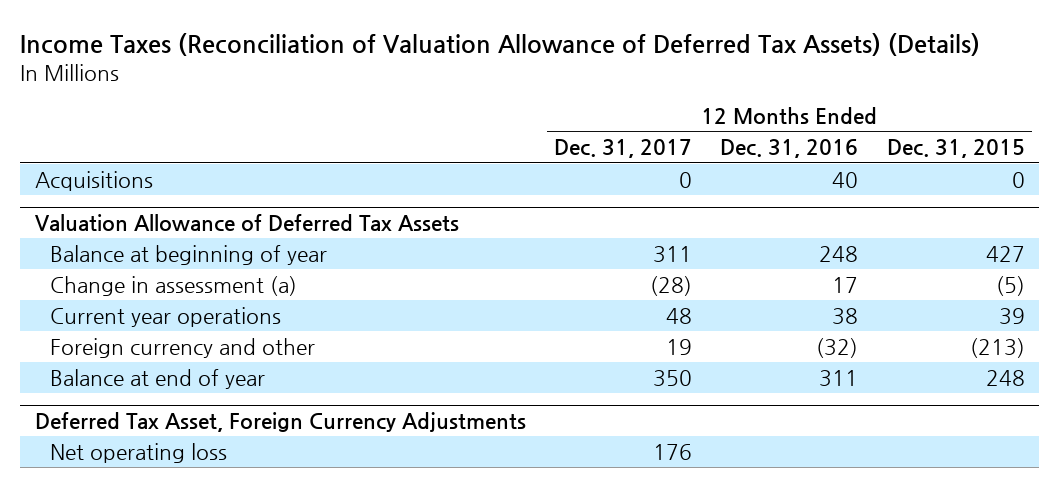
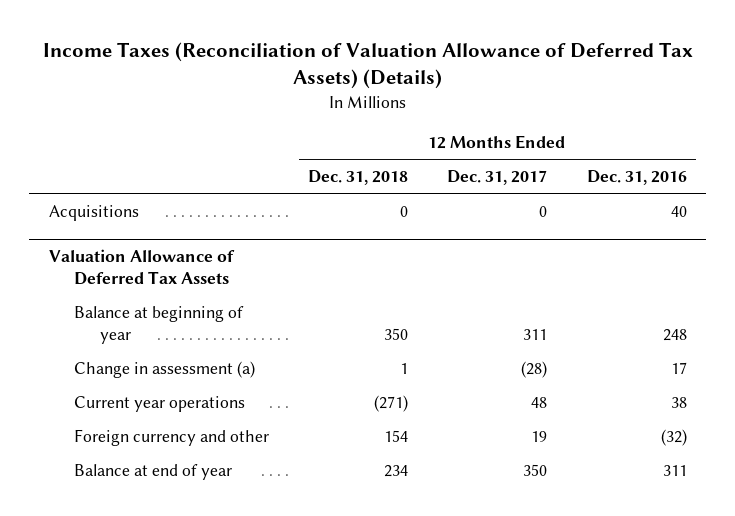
[886,139,1025,159] Dec. 31, 2015 -> none
none -> [308,170,409,186] Dec. 31, 2018
[34,412,526,433] Deferred Tax Asset, Foreign Currency Adjustments -> none
[50,442,228,463] Net operating loss -> none

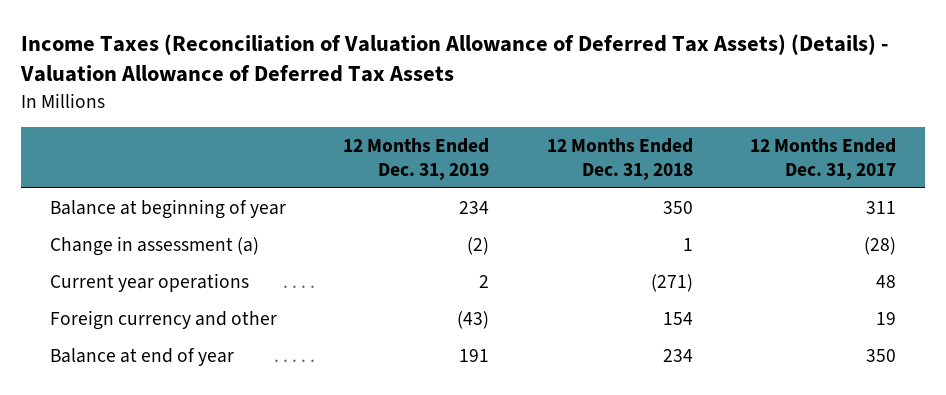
[42,41,693,90] Income Taxes (Reconciliation of Valuation Allowance of Deferred Tax Assets) (Details) -> [20,34,889,83] Income Taxes (Reconciliation of Valuation Allowance of Deferred Tax Assets) (Details) - Valuation Allowance of Deferred Tax Assets
[586,170,687,186] Dec. 31, 2016 -> none
none -> [343,137,490,180] 12 Months Ended Dec. 31, 2019
[48,204,139,221] Acquisitions -> none
[48,248,235,285] Valuation Allowance of Deferred Tax Assets -> none

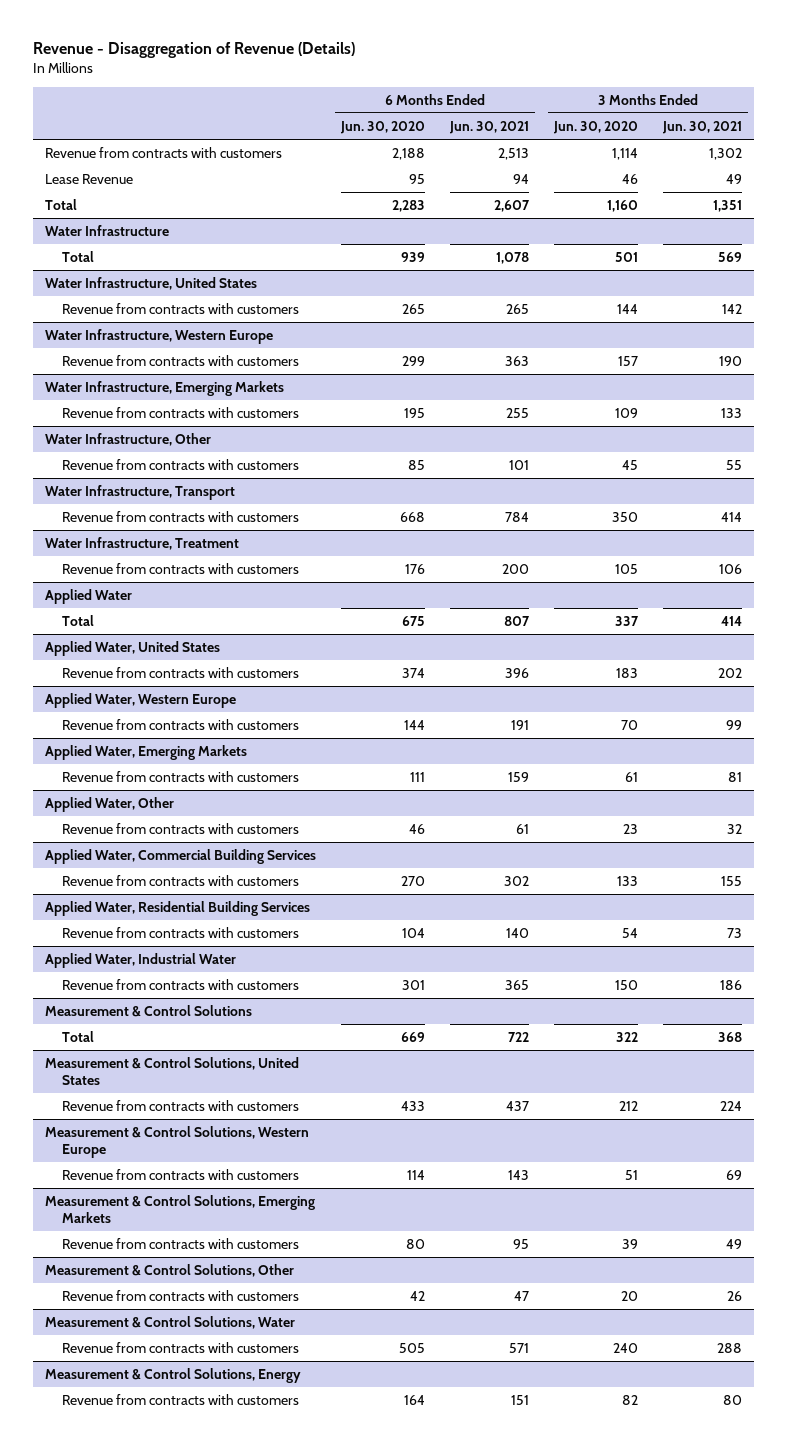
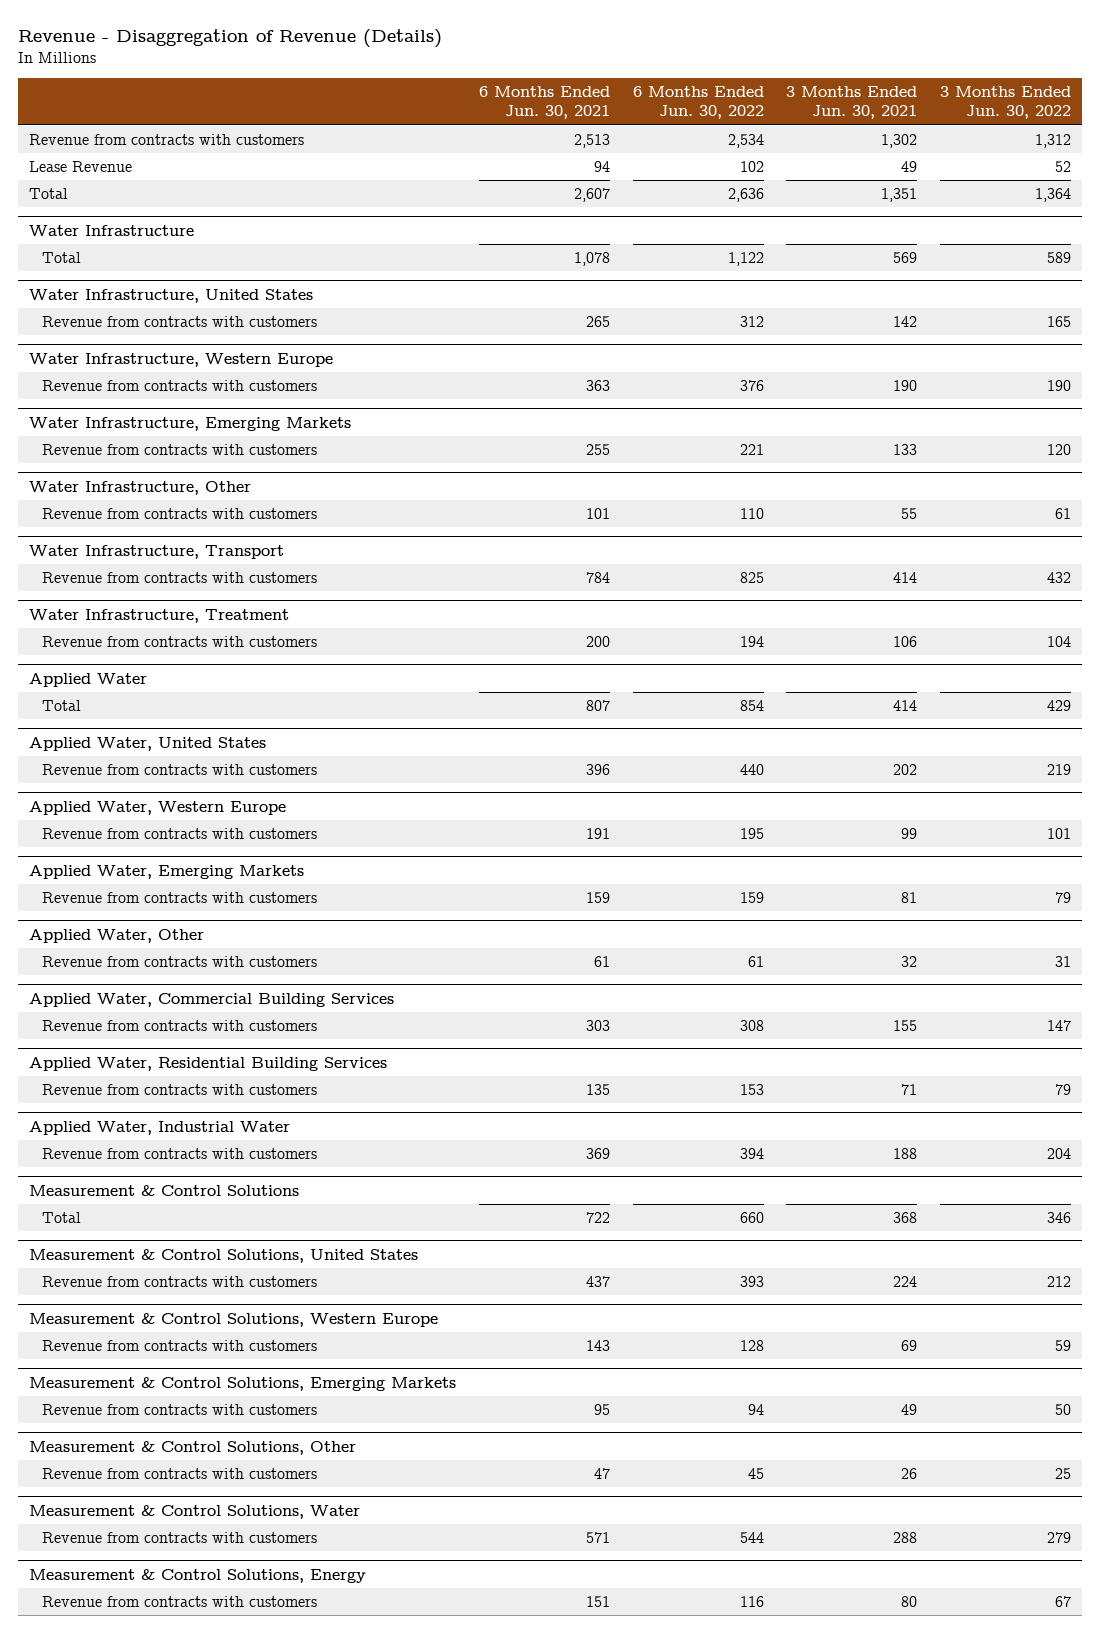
[340,120,426,134] Jun. 30, 2020 -> none
[553,120,639,134] Jun. 30, 2020 -> none
none -> [632,85,764,120] 6 Months Ended Jun. 30, 2022
none -> [940,85,1072,120] 3 Months Ended Jun. 30, 2022
[504,875,530,886] 302 -> [586,1019,611,1031] 303
[506,927,530,938] 140 -> [586,1083,611,1095] 135
[726,927,742,938] 73 -> [901,1083,918,1095] 71
[505,979,530,990] 365 -> [586,1147,611,1159] 369
[719,979,742,990] 186 -> [893,1147,918,1159] 188

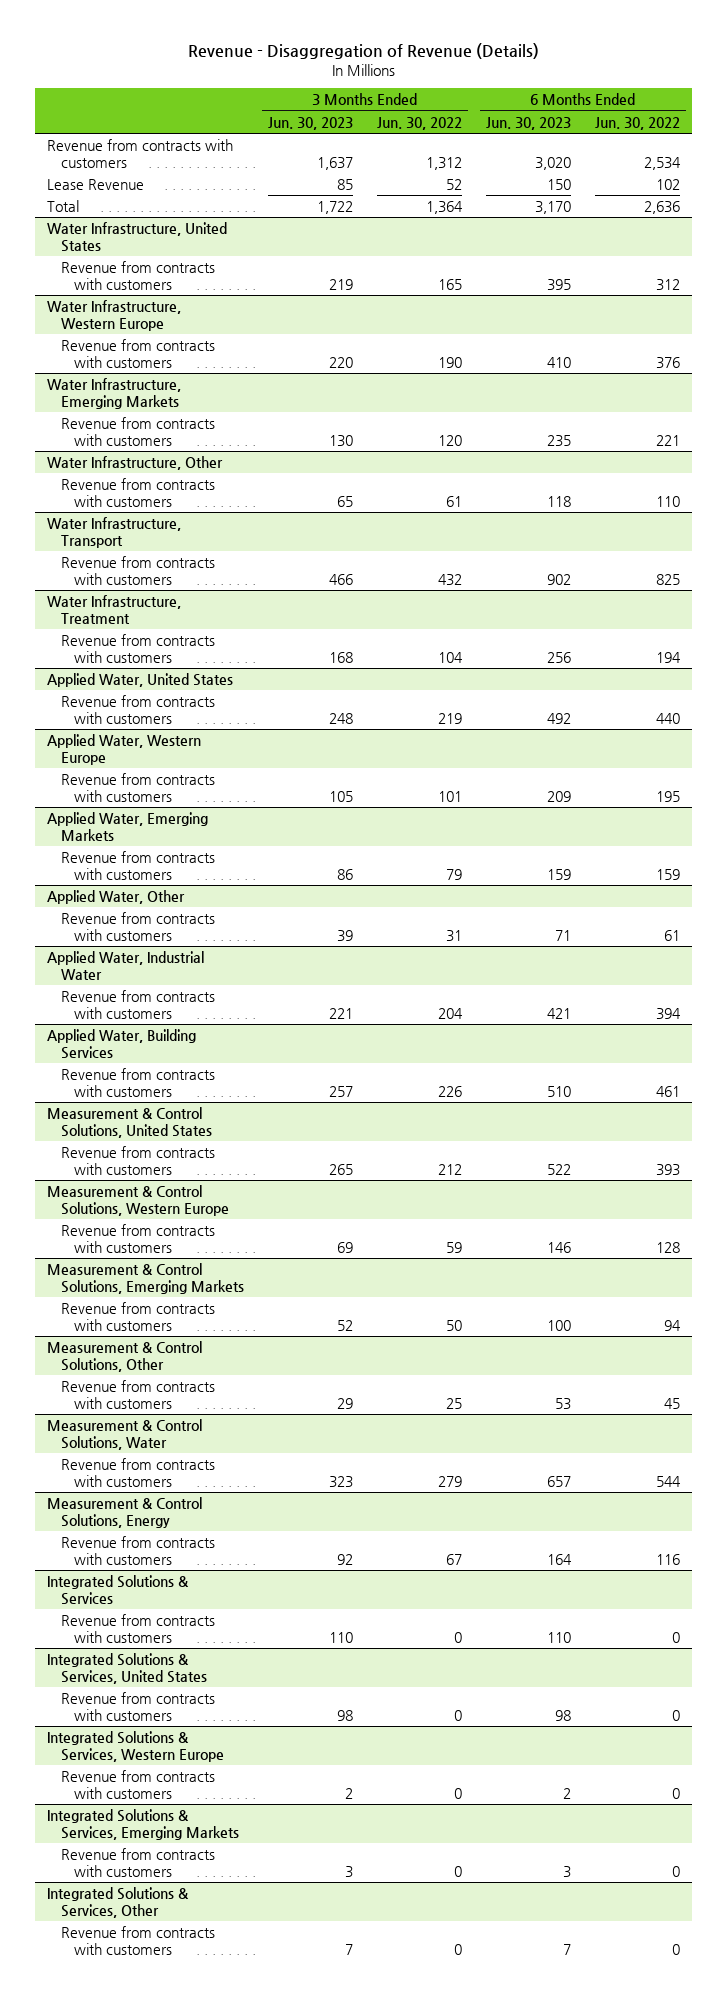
[479,85,611,120] 6 Months Ended Jun. 30, 2021 -> none
[786,85,918,120] 3 Months Ended Jun. 30, 2021 -> none
none -> [267,116,353,130] Jun. 30, 2023
none -> [485,116,571,130] Jun. 30, 2023
[29,224,195,236] Water Infrastructure -> none
[42,251,82,263] Total -> none
[29,672,148,687] Applied Water -> none
[42,699,82,711] Total -> none
[29,992,395,1007] Applied Water, Commercial Building Services -> none
[42,1019,318,1031] Revenue from contracts with customers -> none
[29,1056,388,1071] Applied Water, Residential Building Services -> none
[42,1083,318,1095] Revenue from contracts with customers -> none
[29,1184,300,1196] Measurement & Control Solutions -> none
[42,1211,82,1223] Total -> none
none -> [47,1028,197,1059] Applied Water, Building Services
none -> [60,1067,215,1097] Revenue from contracts with customers
none -> [47,1574,190,1605] Integrated Solutions & Services
none -> [60,1613,215,1643] Revenue from contracts with customers
none -> [47,1652,207,1684] Integrated Solutions & Services, United States
none -> [60,1691,215,1721] Revenue from contracts with customers
none -> [47,1730,224,1762] Integrated Solutions & Services, Western Europe
none -> [60,1769,215,1799] Revenue from contracts with customers
none -> [47,1808,239,1840] Integrated Solutions & Services, Emerging Markets
none -> [60,1847,215,1877] Revenue from contracts with customers
none -> [47,1886,190,1918] Integrated Solutions & Services, Other
none -> [60,1925,215,1955] Revenue from contracts with customers

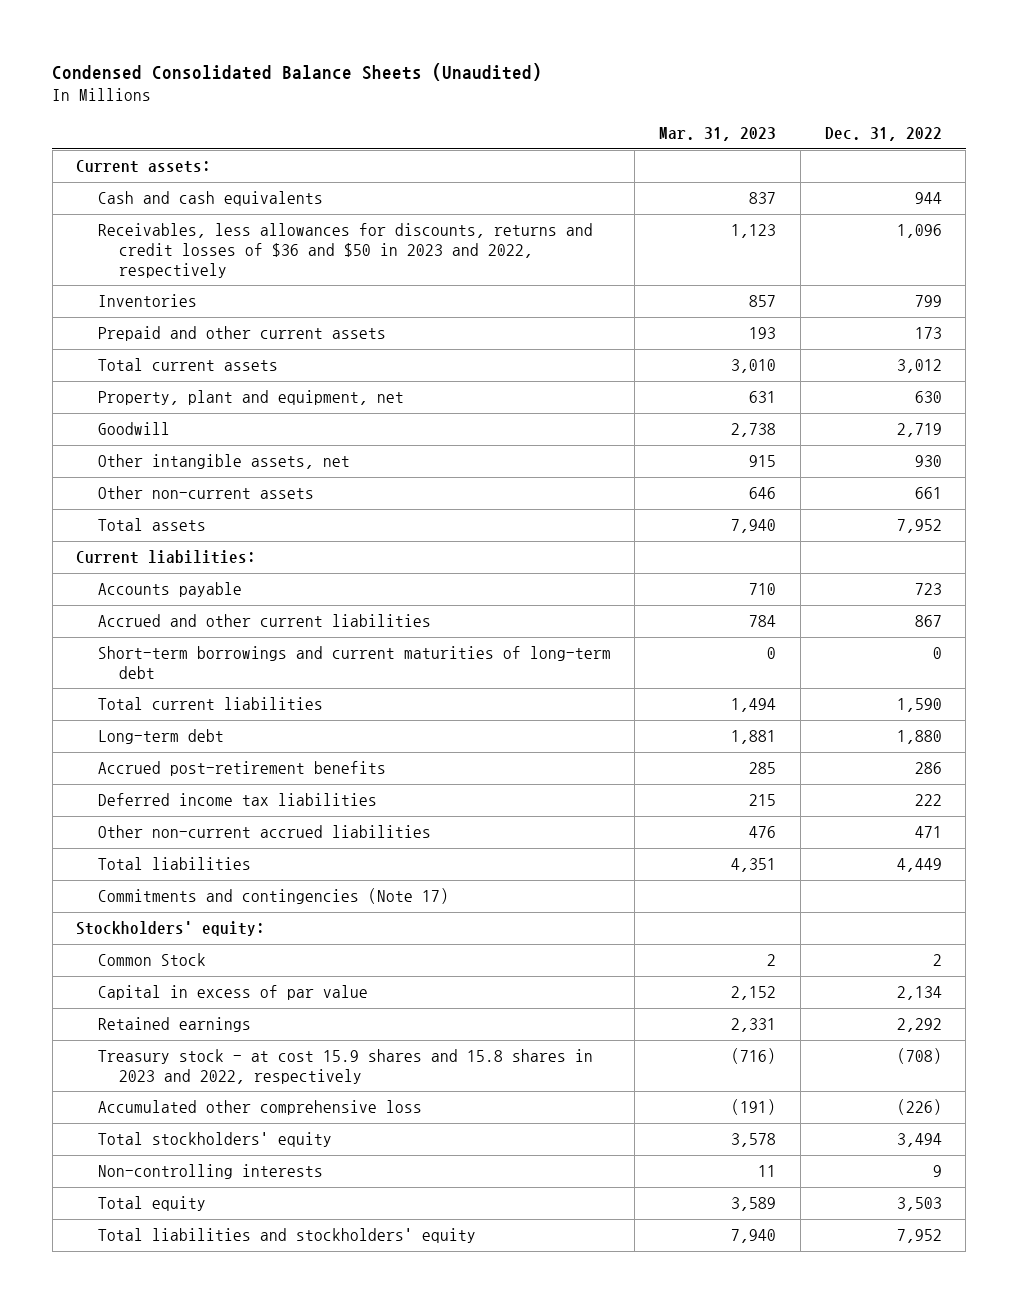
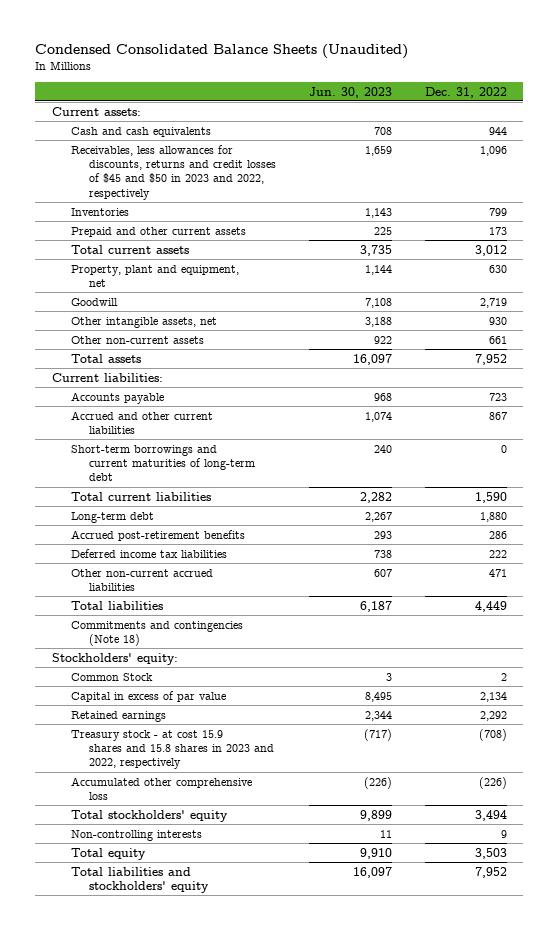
[659,126,777,141] Mar. 31, 2023 -> none
none -> [309,86,393,98] Jun. 30, 2023
[97,223,593,278] Receivables, less allowances for discounts, returns and credit losses of $36 and $50 in 2023 and 2022, respectively -> [70,144,277,200] Receivables, less allowances for discounts, returns and credit losses of $45 and $50 in 2023 and 2022, respectively
[97,888,449,905] Commitments and contingencies (Note 17) -> [70,620,243,646] Commitments and contingencies (Note 18)

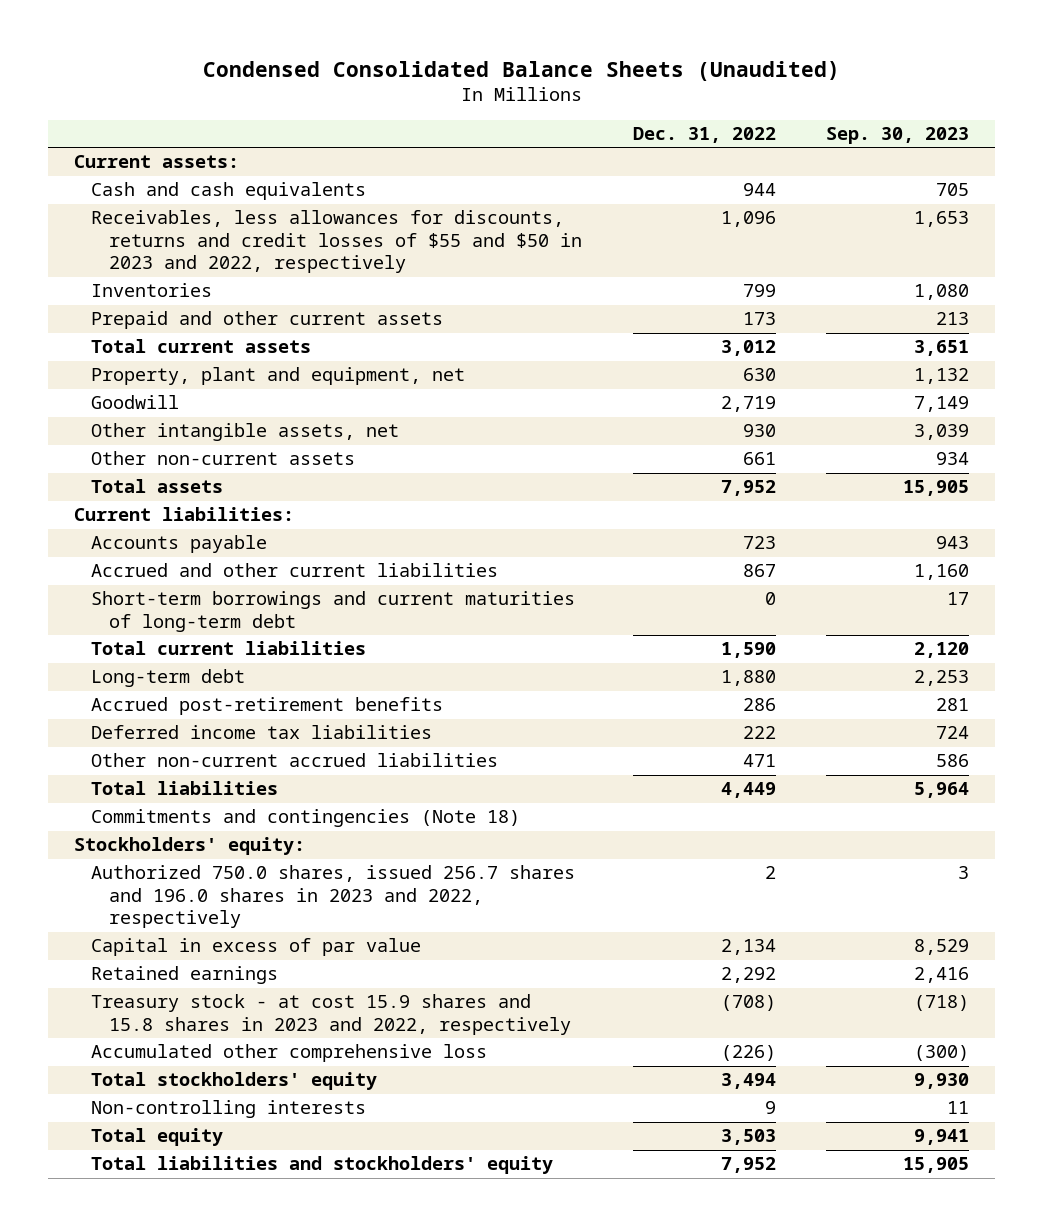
[309,86,393,98] Jun. 30, 2023 -> none
none -> [826,126,970,144] Sep. 30, 2023
[70,144,277,200] Receivables, less allowances for discounts, returns and credit losses of $45 and $50 in 2023 and 2022, respectively -> [91,210,582,274] Receivables, less allowances for discounts, returns and credit losses of $55 and $50 in 2023 and 2022, respectively
[70,672,153,681] Common Stock -> [91,865,576,929] Authorized 750.0 shares, issued 256.7 shares and 196.0 shares in 2023 and 2022, respectively

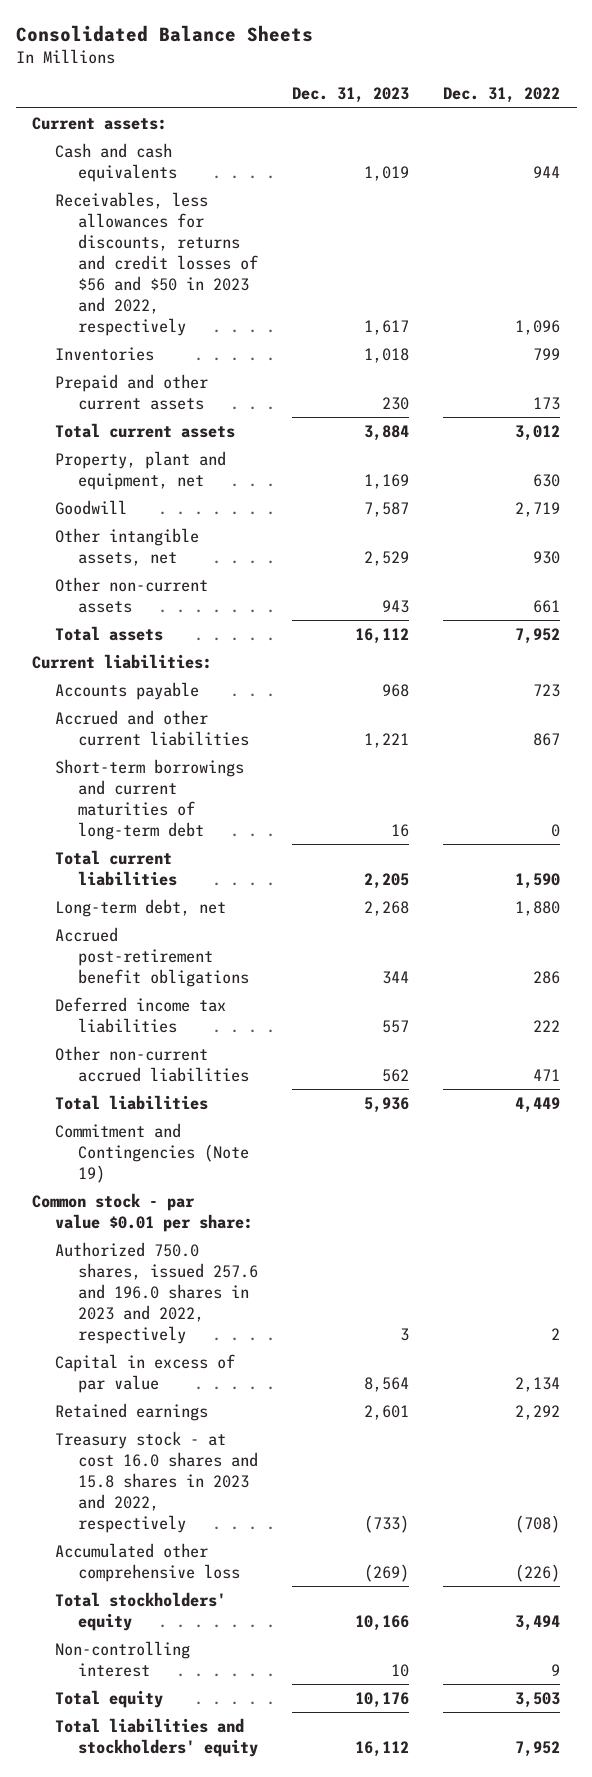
[202,60,840,81] Condensed Consolidated Balance Sheets (Unaudited) -> [15,25,313,43] Consolidated Balance Sheets
[826,126,970,144] Sep. 30, 2023 -> none
none -> [292,87,410,104] Dec. 31, 2023
[91,210,582,274] Receivables, less allowances for discounts, returns and credit losses of $55 and $50 in 2023 and 2022, respectively -> [55,191,259,337] Receivables, less allowances for discounts, returns and credit losses of $56 and $50 in 2023 and 2022, respectively
[91,669,246,688] Long-term debt -> [55,898,227,917] Long-term debt, net
[91,697,444,716] Accrued post-retirement benefits -> [55,926,250,987] Accrued post-retirement benefit obligations
[73,837,305,856] Stockholders' equity: -> none
[91,809,521,828] Commitments and contingencies (Note 18) -> [55,1122,250,1183] Commitment and Contingencies (Note 19)
none -> [32,1192,254,1232] Common stock - par value $0.01 per share:
[91,865,576,929] Authorized 750.0 shares, issued 256.7 shares and 196.0 shares in 2023 and 2022, respectively -> [55,1241,259,1344] Authorized 750.0 shares, issued 257.6 and 196.0 shares in 2023 and 2022, respectively
[91,994,571,1035] Treasury stock - at cost 15.9 shares and 15.8 shares in 2023 and 2022, respectively -> [55,1430,259,1533] Treasury stock - at cost 16.0 shares and 15.8 shares in 2023 and 2022, respectively
[91,1100,367,1119] Non-controlling interests -> [55,1640,191,1677] Non-controlling interest

